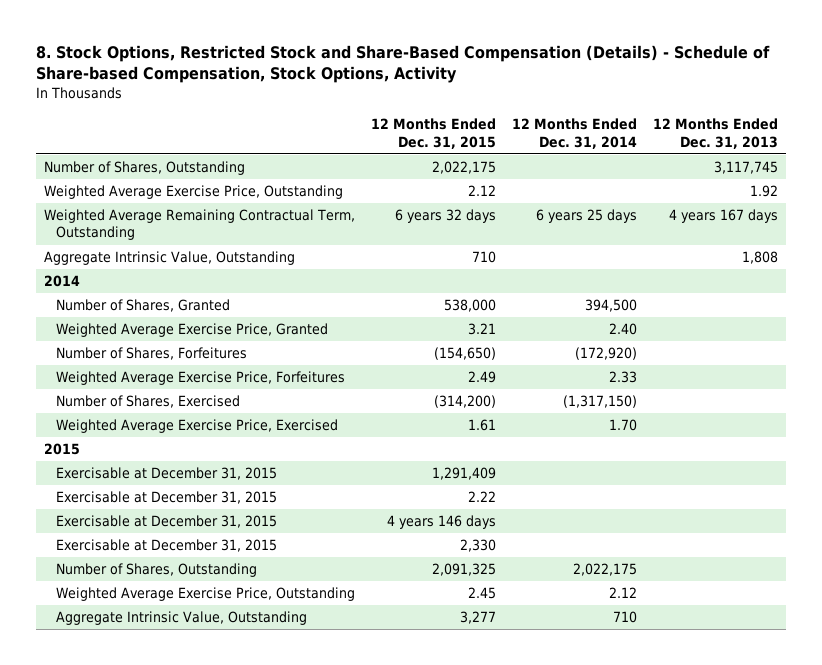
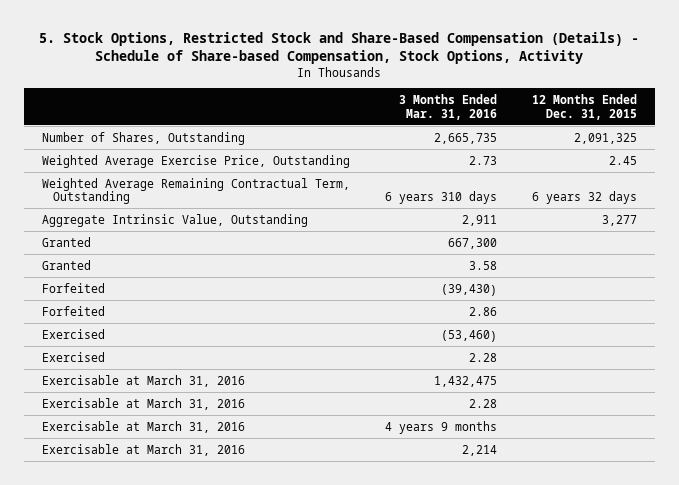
[35,44,770,84] 8. Stock Options, Restricted Stock and Share-Based Compensation (Details) - Schedule of Share-based Compensation, Stock Options, Activity -> [39,31,640,64] 5. Stock Options, Restricted Stock and Share-Based Compensation (Details) - Schedule of Share-based Compensation, Stock Options, Activity
[512,118,638,149] 12 Months Ended Dec. 31, 2014 -> none
[653,118,779,149] 12 Months Ended Dec. 31, 2013 -> none
none -> [398,94,497,120] 3 Months Ended Mar. 31, 2016
[43,161,245,176] Number of Shares, Outstanding -> none
[43,185,343,200] Weighted Average Exercise Price, Outstanding -> none
[43,251,295,266] Aggregate Intrinsic Value, Outstanding -> none
[43,275,80,288] 2014 -> none
[55,299,230,313] Number of Shares, Granted -> none
[55,323,328,338] Weighted Average Exercise Price, Granted -> none
[55,347,247,361] Number of Shares, Forfeitures -> none
[55,371,345,386] Weighted Average Exercise Price, Forfeitures -> none
[55,395,240,409] Number of Shares, Exercised -> none
[55,419,338,434] Weighted Average Exercise Price, Exercised -> none
[43,443,80,456] 2015 -> none
[55,467,277,481] Exercisable at December 31, 2015 -> none
[55,491,277,505] Exercisable at December 31, 2015 -> none
[55,515,277,529] Exercisable at December 31, 2015 -> none
[55,539,277,553] Exercisable at December 31, 2015 -> none
[43,209,355,241] Weighted Average Remaining Contractual Term, Outstanding -> [41,177,350,205] Weighted Average Remaining Contractual Term, Outstanding
none -> [41,236,91,247] Granted
none -> [41,259,91,270] Granted
none -> [41,282,105,293] Forfeited
none -> [41,305,105,316] Forfeited
none -> [41,328,105,339] Exercised
none -> [41,351,105,362] Exercised
none -> [41,374,245,387] Exercisable at March 31, 2016
none -> [41,397,245,410] Exercisable at March 31, 2016
none -> [41,420,245,433] Exercisable at March 31, 2016
none -> [41,443,245,456] Exercisable at March 31, 2016

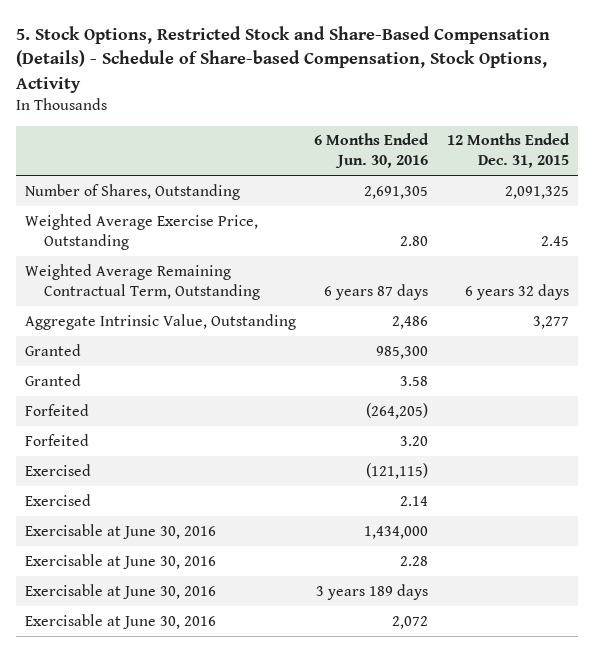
[398,94,497,120] 3 Months Ended Mar. 31, 2016 -> none
none -> [314,133,430,169] 6 Months Ended Jun. 30, 2016
[41,374,245,387] Exercisable at March 31, 2016 -> [24,523,216,539] Exercisable at June 30, 2016
[41,397,245,410] Exercisable at March 31, 2016 -> [24,553,216,569] Exercisable at June 30, 2016
[41,420,245,433] Exercisable at March 31, 2016 -> [24,583,216,599] Exercisable at June 30, 2016
[41,443,245,456] Exercisable at March 31, 2016 -> [24,613,216,629] Exercisable at June 30, 2016

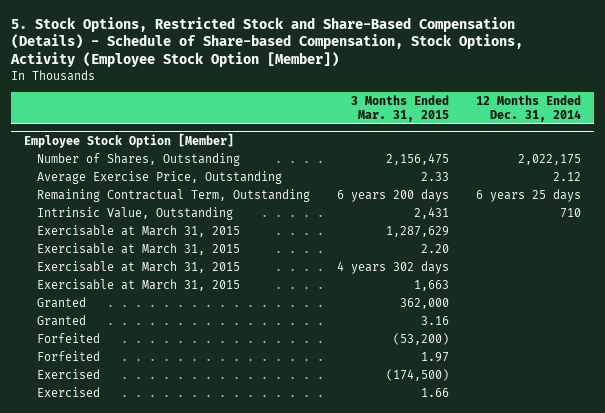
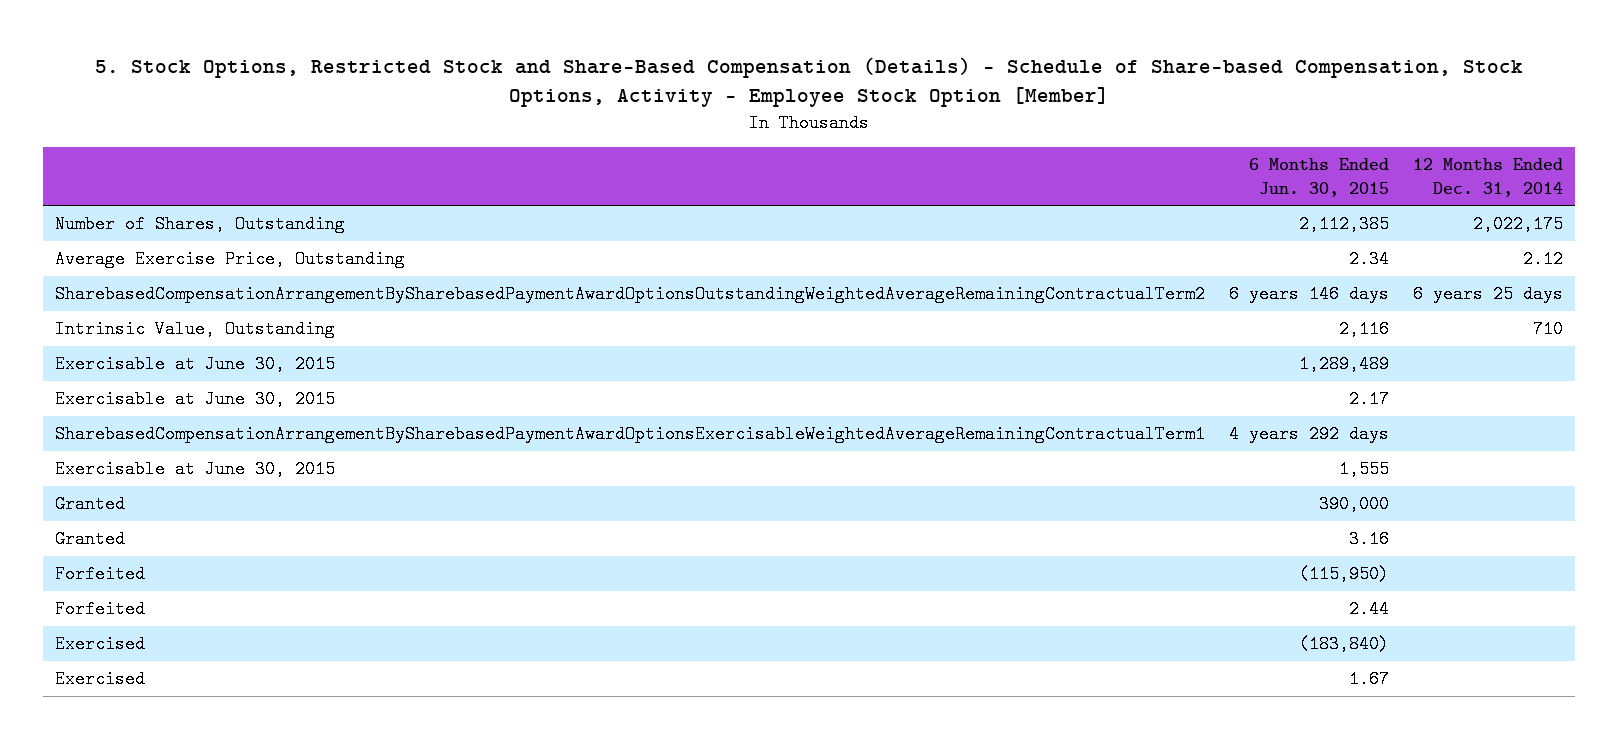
[9,16,523,68] 5. Stock Options, Restricted Stock and Share-Based Compensation (Details) - Schedule of Share-based Compensation, Stock Options, Activity (Employee Stock Option [Member]) -> [94,56,1523,108] 5. Stock Options, Restricted Stock and Share-Based Compensation (Details) - Schedule of Share-based Compensation, Stock Options, Activity - Employee Stock Option [Member]
[351,94,450,122] 3 Months Ended Mar. 31, 2015 -> none
none -> [1248,158,1389,197] 6 Months Ended Jun. 30, 2015
[23,133,234,149] Employee Stock Option [Member] -> none
[37,189,311,203] Remaining Contractual Term, Outstanding -> [54,285,1205,304] SharebasedCompensationArrangementBySharebasedPaymentAwardOptionsOutstandingWeightedAverageRemainingContractualTerm2
[37,225,241,238] Exercisable at March 31, 2015 -> [54,355,335,374] Exercisable at June 30, 2015
[37,243,241,256] Exercisable at March 31, 2015 -> [54,390,335,409] Exercisable at June 30, 2015
[37,261,241,274] Exercisable at March 31, 2015 -> [54,425,1205,444] SharebasedCompensationArrangementBySharebasedPaymentAwardOptionsExercisableWeightedAverageRemainingContractualTerm1
[37,279,241,292] Exercisable at March 31, 2015 -> [54,460,335,479] Exercisable at June 30, 2015

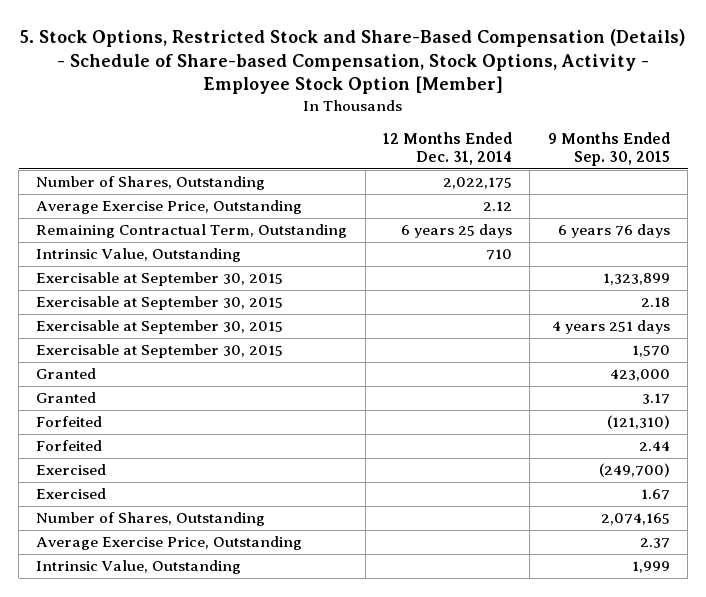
[1248,158,1389,197] 6 Months Ended Jun. 30, 2015 -> none
none -> [547,132,670,166] 9 Months Ended Sep. 30, 2015
[54,285,1205,304] SharebasedCompensationArrangementBySharebasedPaymentAwardOptionsOutstandingWeightedAverageRemainingContractualTerm2 -> [36,224,348,239] Remaining Contractual Term, Outstanding
[54,355,335,374] Exercisable at June 30, 2015 -> [36,272,284,287] Exercisable at September 30, 2015
[54,390,335,409] Exercisable at June 30, 2015 -> [36,296,284,311] Exercisable at September 30, 2015
[54,425,1205,444] SharebasedCompensationArrangementBySharebasedPaymentAwardOptionsExercisableWeightedAverageRemainingContractualTerm1 -> [36,320,284,335] Exercisable at September 30, 2015
[54,460,335,479] Exercisable at June 30, 2015 -> [36,344,284,359] Exercisable at September 30, 2015
none -> [36,512,266,527] Number of Shares, Outstanding
none -> [36,536,303,551] Average Exercise Price, Outstanding
none -> [36,560,242,575] Intrinsic Value, Outstanding

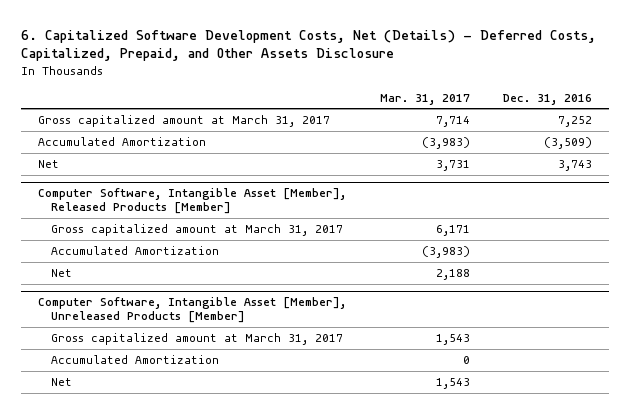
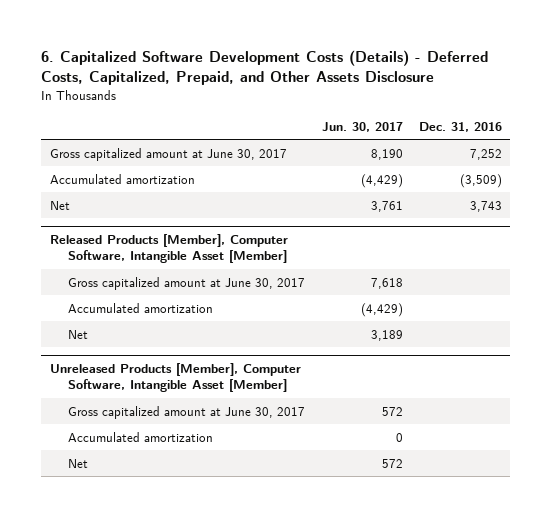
[21,29,597,62] 6. Capitalized Software Development Costs, Net (Details) - Deferred Costs, Capitalized, Prepaid, and Other Assets Disclosure -> [41,49,489,86] 6. Capitalized Software Development Costs (Details) - Deferred Costs, Capitalized, Prepaid, and Other Assets Disclosure
[379,93,470,105] Mar. 31, 2017 -> none
none -> [321,121,403,132] Jun. 30, 2017
[38,114,331,127] Gross capitalized amount at March 31, 2017 -> [49,147,287,161] Gross capitalized amount at June 30, 2017
[38,136,207,146] Accumulated Amortization -> [49,173,195,184] Accumulated amortization
[38,188,347,215] Computer Software, Intangible Asset [Member], Released Products [Member] -> [49,233,288,264] Released Products [Member], Computer Software, Intangible Asset [Member]
[50,223,343,236] Gross capitalized amount at March 31, 2017 -> [68,276,306,290] Gross capitalized amount at June 30, 2017
[50,245,219,255] Accumulated Amortization -> [68,302,214,313] Accumulated amortization
[38,297,347,324] Computer Software, Intangible Asset [Member], Unreleased Products [Member] -> [49,362,301,393] Unreleased Products [Member], Computer Software, Intangible Asset [Member]
[50,332,343,345] Gross capitalized amount at March 31, 2017 -> [68,405,306,419] Gross capitalized amount at June 30, 2017
[50,354,219,364] Accumulated Amortization -> [68,431,214,442] Accumulated amortization

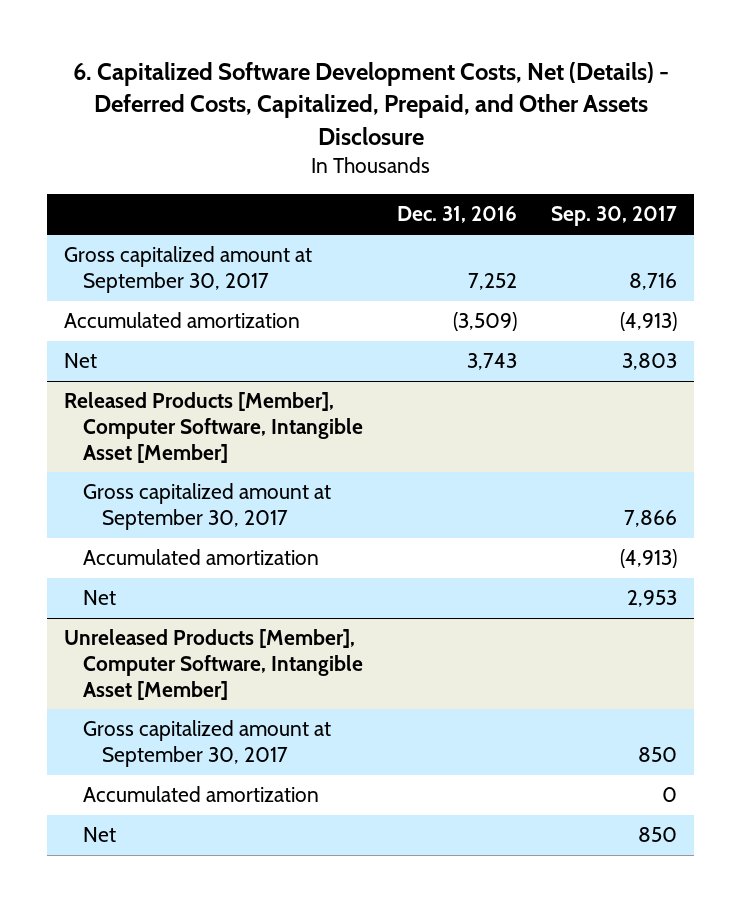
[41,49,489,86] 6. Capitalized Software Development Costs (Details) - Deferred Costs, Capitalized, Prepaid, and Other Assets Disclosure -> [72,61,669,145] 6. Capitalized Software Development Costs, Net (Details) - Deferred Costs, Capitalized, Prepaid, and Other Assets Disclosure
[321,121,403,132] Jun. 30, 2017 -> none
none -> [551,206,678,227] Sep. 30, 2017
[49,147,287,161] Gross capitalized amount at June 30, 2017 -> [64,246,313,294] Gross capitalized amount at September 30, 2017
[68,276,306,290] Gross capitalized amount at June 30, 2017 -> [83,483,332,531] Gross capitalized amount at September 30, 2017
[68,405,306,419] Gross capitalized amount at June 30, 2017 -> [83,720,332,768] Gross capitalized amount at September 30, 2017

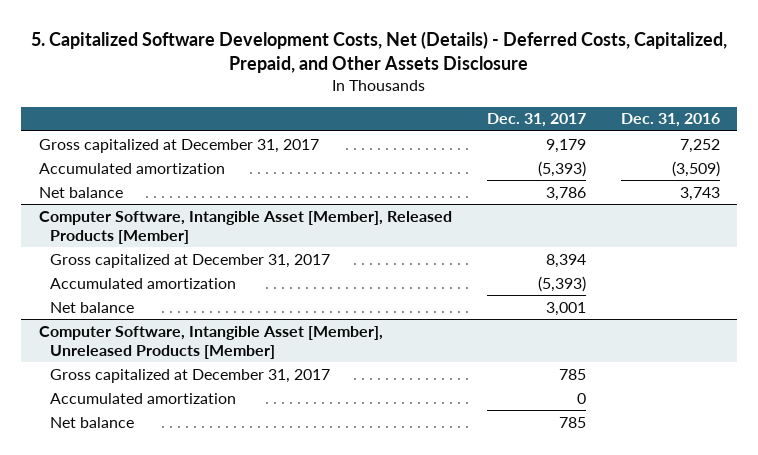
[72,61,669,145] 6. Capitalized Software Development Costs, Net (Details) - Deferred Costs, Capitalized, Prepaid, and Other Assets Disclosure -> [31,30,728,73] 5. Capitalized Software Development Costs, Net (Details) - Deferred Costs, Capitalized, Prepaid, and Other Assets Disclosure
[551,206,678,227] Sep. 30, 2017 -> none
none -> [486,113,586,128] Dec. 31, 2017
[64,246,313,294] Gross capitalized amount at September 30, 2017 -> [38,138,319,153] Gross capitalized at December 31, 2017
[64,353,98,369] Net -> [38,186,123,198] Net balance
[64,392,364,463] Released Products [Member], Computer Software, Intangible Asset [Member] -> [38,210,452,244] Computer Software, Intangible Asset [Member], Released Products [Member]
[83,483,332,531] Gross capitalized amount at September 30, 2017 -> [49,253,330,268] Gross capitalized at December 31, 2017
[83,590,117,606] Net -> [49,301,134,313] Net balance
[64,629,364,700] Unreleased Products [Member], Computer Software, Intangible Asset [Member] -> [38,325,383,359] Computer Software, Intangible Asset [Member], Unreleased Products [Member]
[83,720,332,768] Gross capitalized amount at September 30, 2017 -> [49,368,330,383] Gross capitalized at December 31, 2017
[83,827,117,843] Net -> [49,416,134,428] Net balance

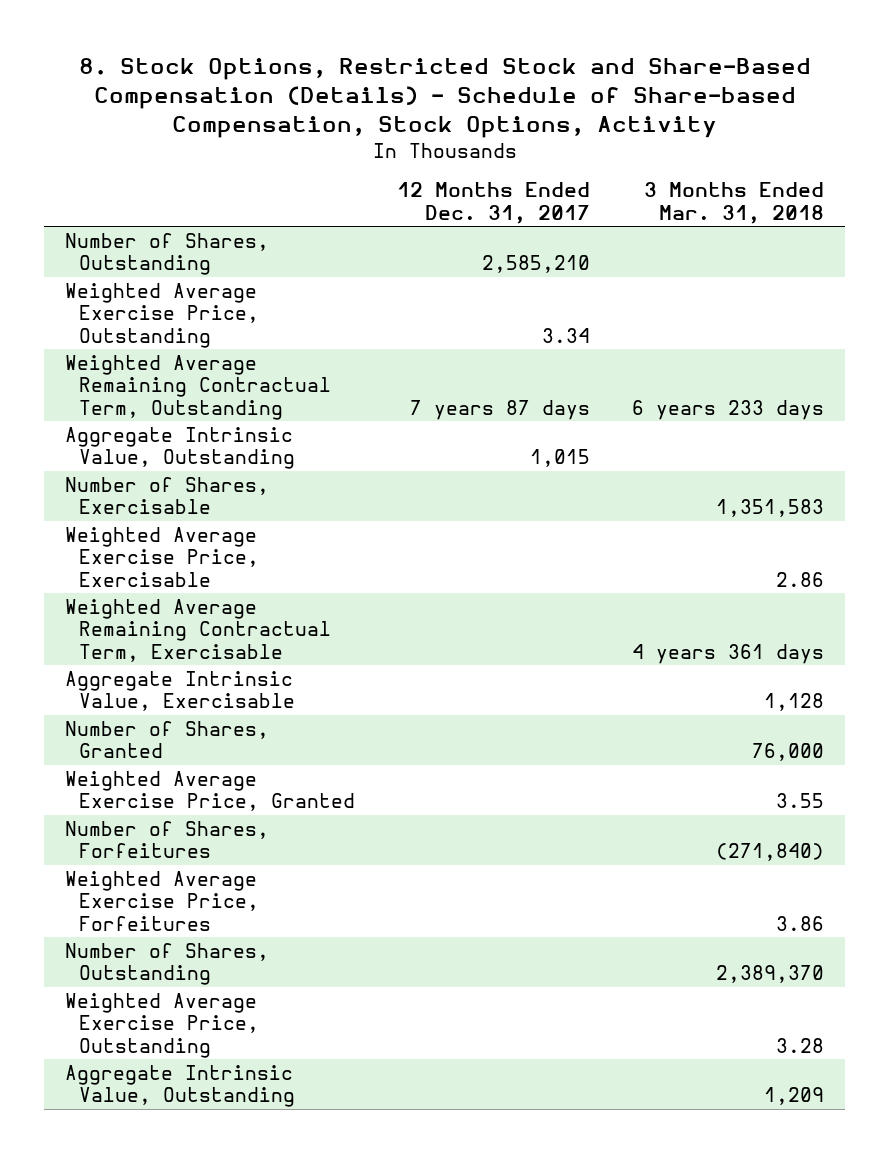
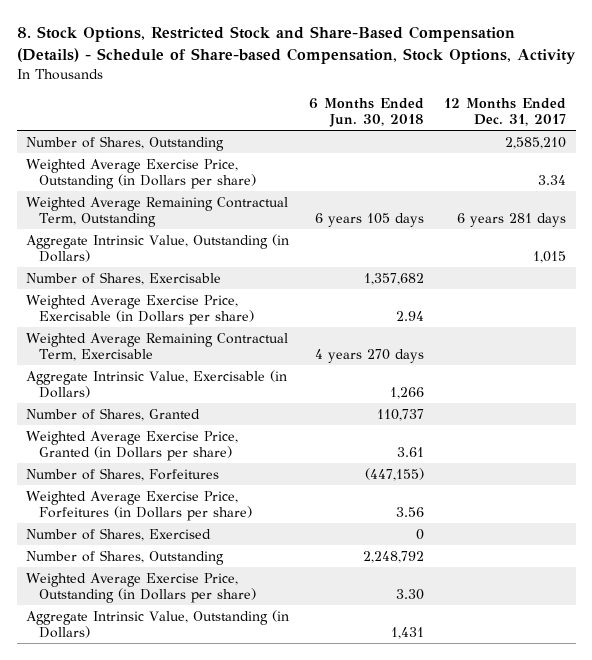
[643,182,824,224] 3 Months Ended Mar. 31, 2018 -> none
none -> [309,98,425,128] 6 Months Ended Jun. 30, 2018
[65,282,259,348] Weighted Average Exercise Price, Outstanding -> [26,158,256,189] Weighted Average Exercise Price, Outstanding (in Dollars per share)
[409,399,590,420] 7 years 87 days -> [457,212,567,227] 6 years 281 days
[65,426,295,470] Aggregate Intrinsic Value, Outstanding -> [26,233,290,262] Aggregate Intrinsic Value, Outstanding (in Dollars)
[65,526,259,587] Weighted Average Exercise Price, Exercisable -> [26,294,254,325] Weighted Average Exercise Price, Exercisable (in Dollars per share)
[65,670,295,712] Aggregate Intrinsic Value, Exercisable -> [26,369,288,398] Aggregate Intrinsic Value, Exercisable (in Dollars)
[65,770,355,812] Weighted Average Exercise Price, Granted -> [26,430,239,461] Weighted Average Exercise Price, Granted (in Dollars per share)
[65,870,259,931] Weighted Average Exercise Price, Forfeitures -> [26,490,252,521] Weighted Average Exercise Price, Forfeitures (in Dollars per share)
none -> [26,527,212,541] Number of Shares, Exercised
[65,992,259,1058] Weighted Average Exercise Price, Outstanding -> [26,572,256,603] Weighted Average Exercise Price, Outstanding (in Dollars per share)
[65,1064,295,1108] Aggregate Intrinsic Value, Outstanding -> [26,609,290,638] Aggregate Intrinsic Value, Outstanding (in Dollars)

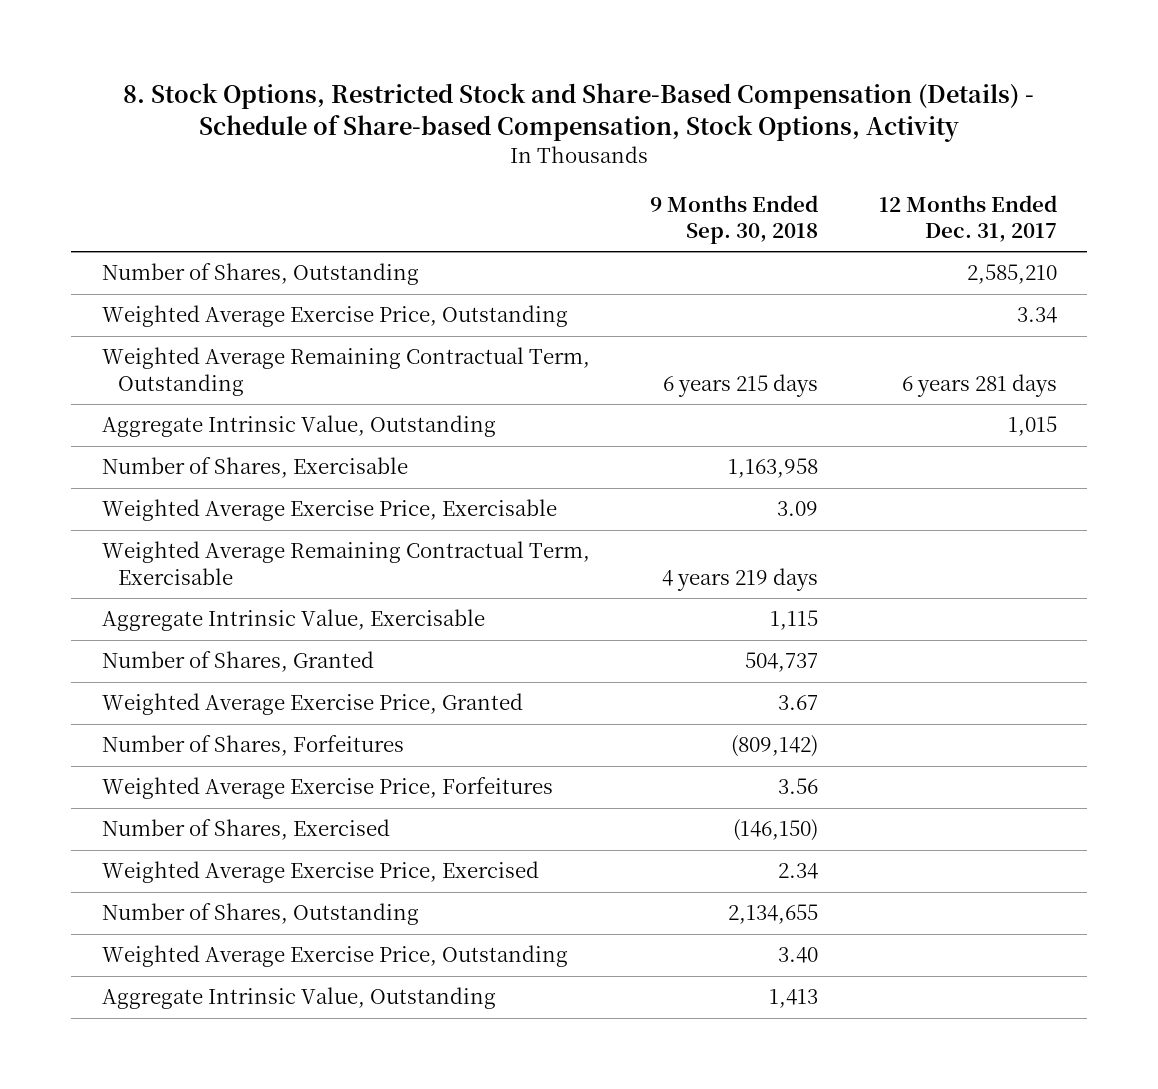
[309,98,425,128] 6 Months Ended Jun. 30, 2018 -> none
none -> [650,194,819,244] 9 Months Ended Sep. 30, 2018
[26,158,256,189] Weighted Average Exercise Price, Outstanding (in Dollars per share) -> [101,305,568,328] Weighted Average Exercise Price, Outstanding
[26,233,290,262] Aggregate Intrinsic Value, Outstanding (in Dollars) -> [101,415,496,438] Aggregate Intrinsic Value, Outstanding
[26,294,254,325] Weighted Average Exercise Price, Exercisable (in Dollars per share) -> [101,499,557,522] Weighted Average Exercise Price, Exercisable
[26,369,288,398] Aggregate Intrinsic Value, Exercisable (in Dollars) -> [101,609,485,632] Aggregate Intrinsic Value, Exercisable
[26,430,239,461] Weighted Average Exercise Price, Granted (in Dollars per share) -> [101,693,523,716] Weighted Average Exercise Price, Granted
[26,490,252,521] Weighted Average Exercise Price, Forfeitures (in Dollars per share) -> [101,777,553,800] Weighted Average Exercise Price, Forfeitures
none -> [101,861,539,884] Weighted Average Exercise Price, Exercised
[26,572,256,603] Weighted Average Exercise Price, Outstanding (in Dollars per share) -> [101,945,568,968] Weighted Average Exercise Price, Outstanding
[26,609,290,638] Aggregate Intrinsic Value, Outstanding (in Dollars) -> [101,987,496,1010] Aggregate Intrinsic Value, Outstanding

